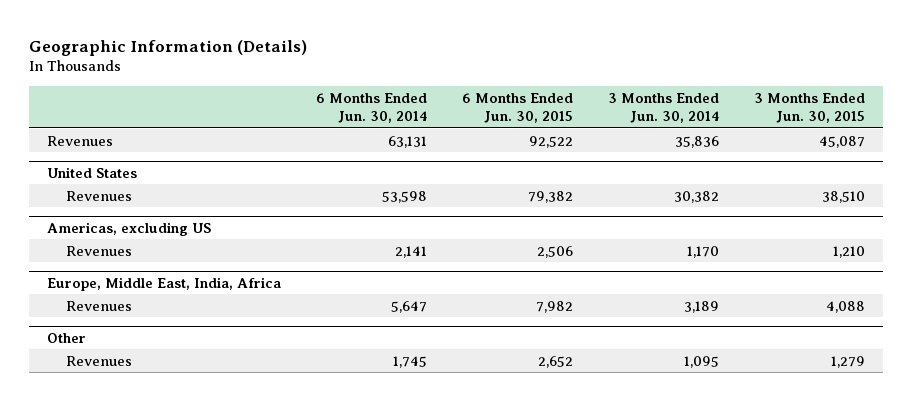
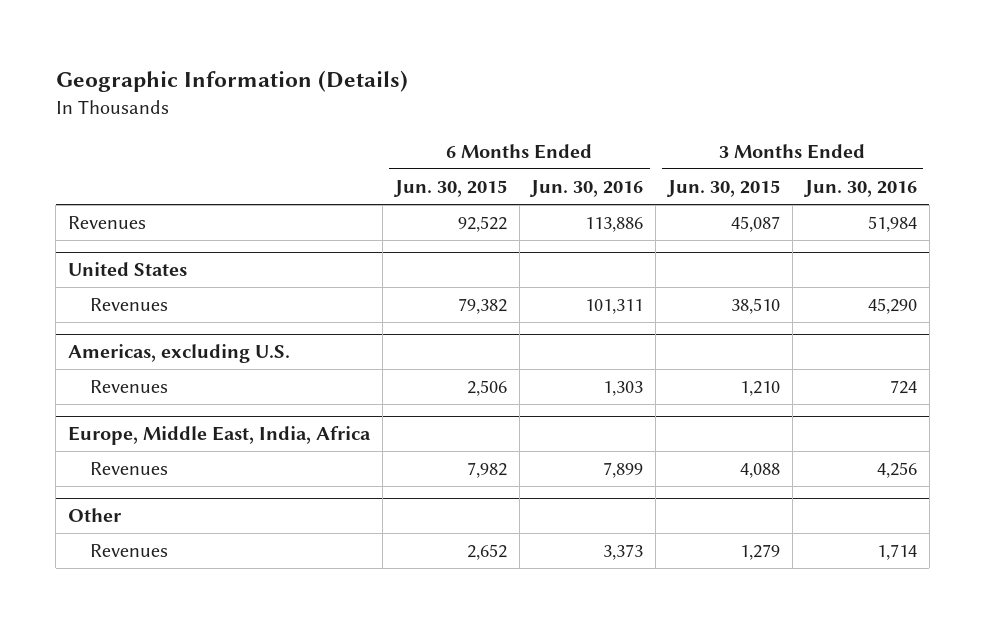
[315,92,427,124] 6 Months Ended Jun. 30, 2014 -> none
[608,92,720,124] 3 Months Ended Jun. 30, 2014 -> none
none -> [529,180,644,198] Jun. 30, 2016
none -> [802,180,917,198] Jun. 30, 2016
[46,221,211,236] Americas, excluding US -> [67,344,290,364] Americas, excluding U.S.

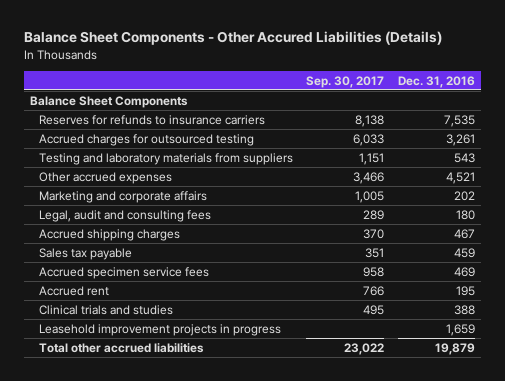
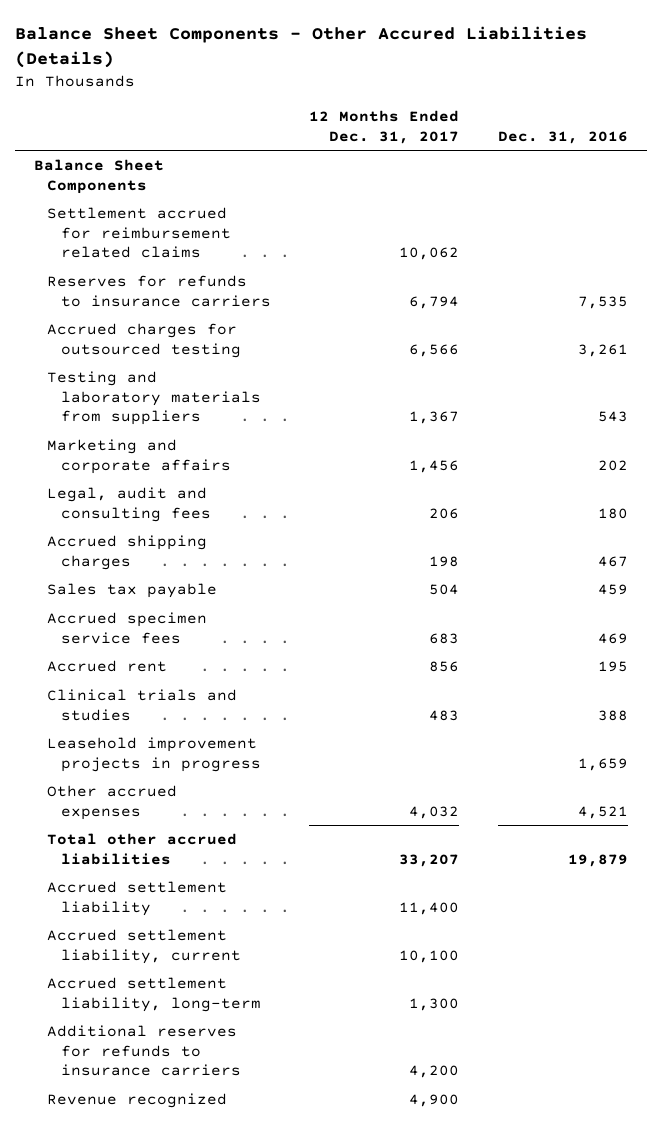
[306,75,385,88] Sep. 30, 2017 -> none
none -> [309,110,460,144] 12 Months Ended Dec. 31, 2017
none -> [47,207,231,259] Settlement accrued for reimbursement related claims
[38,171,172,184] Other accrued expenses -> [47,785,178,820] Other accrued expenses
none -> [47,881,228,916] Accrued settlement liability
none -> [47,929,241,964] Accrued settlement liability, current
none -> [47,977,261,1012] Accrued settlement liability, long-term
none -> [47,1025,241,1077] Additional reserves for refunds to insurance carriers
none -> [47,1093,228,1109] Revenue recognized

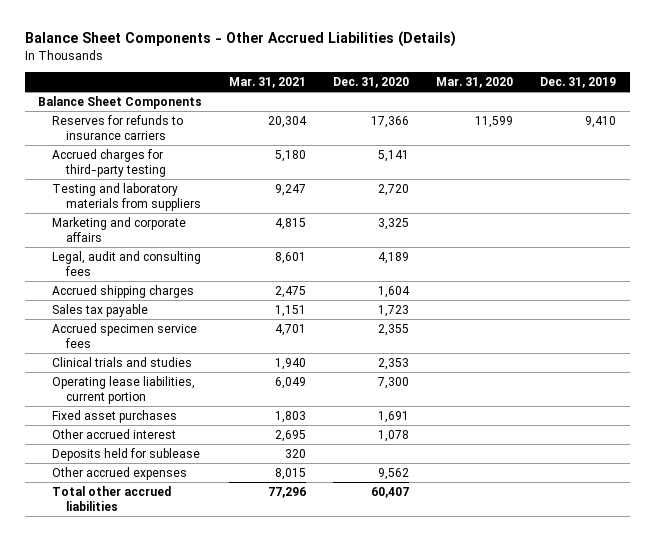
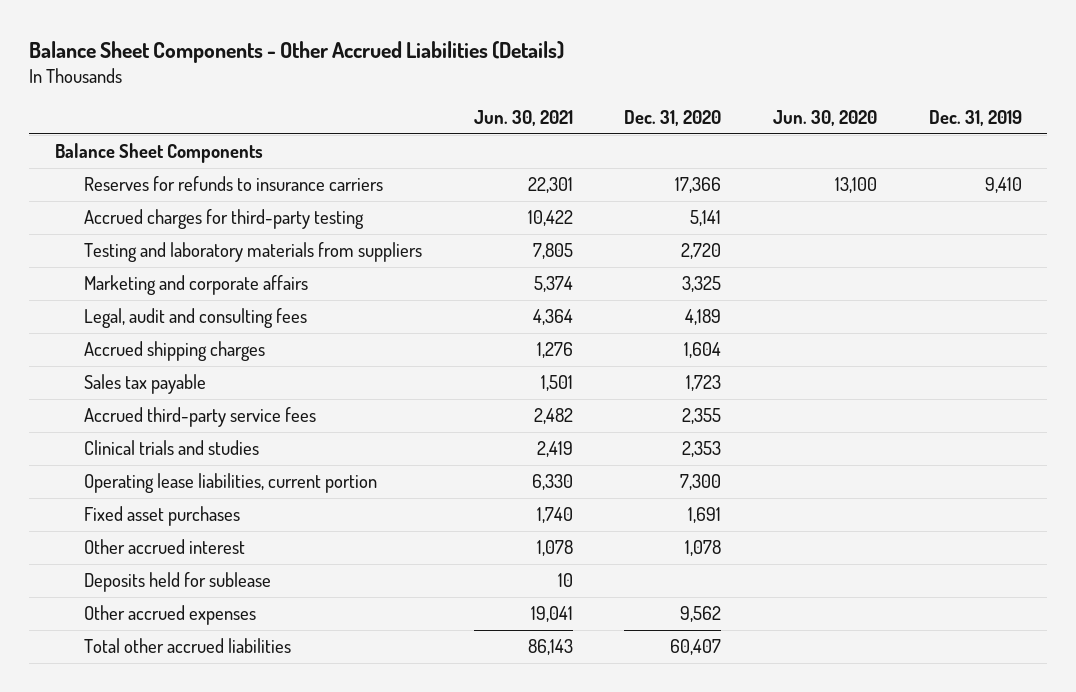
[229,77,307,89] Mar. 31, 2021 -> none
[436,77,514,89] Mar. 31, 2020 -> none
none -> [473,110,573,127] Jun. 30, 2021
none -> [772,110,877,127] Jun. 30, 2020
[52,322,198,348] Accrued specimen service fees -> [83,407,316,428] Accrued third-party service fees

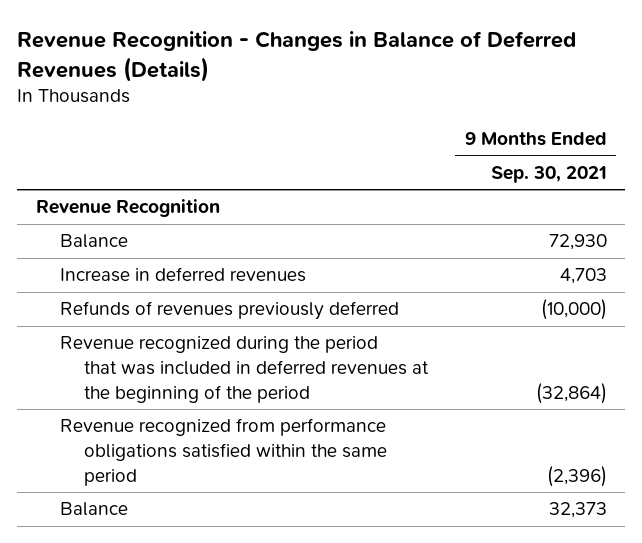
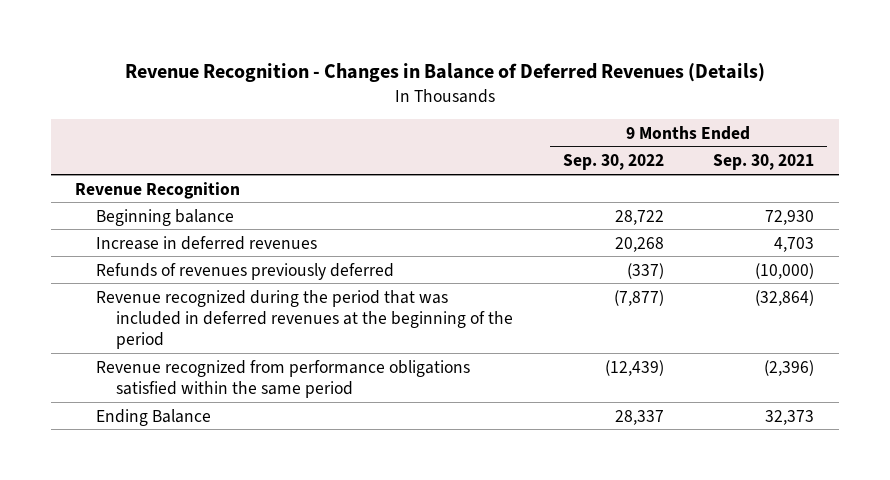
none -> [562,154,664,171] Sep. 30, 2022
[59,234,128,249] Balance -> [95,208,234,226] Beginning balance
[59,502,128,517] Balance -> [95,408,211,426] Ending Balance

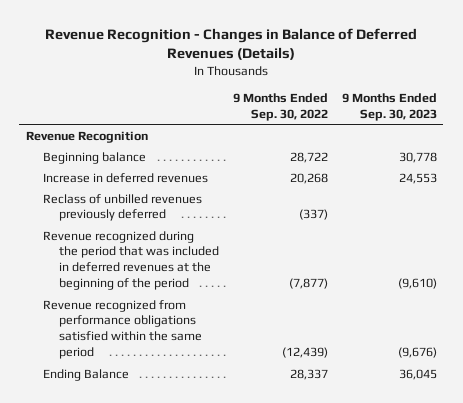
[713,154,815,171] Sep. 30, 2021 -> none
none -> [341,92,437,121] 9 Months Ended Sep. 30, 2023
[95,262,394,280] Refunds of revenues previously deferred -> [42,193,202,222] Reclass of unbilled revenues previously deferred

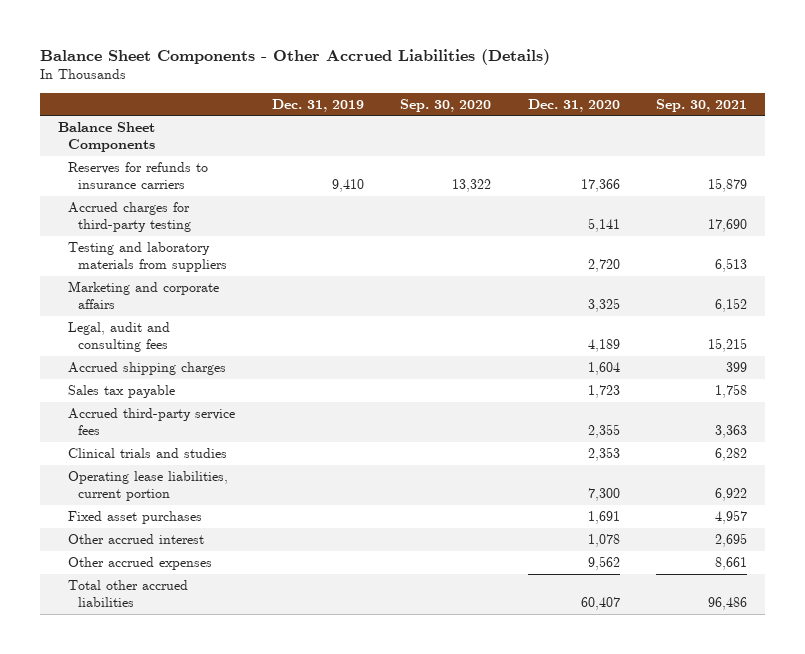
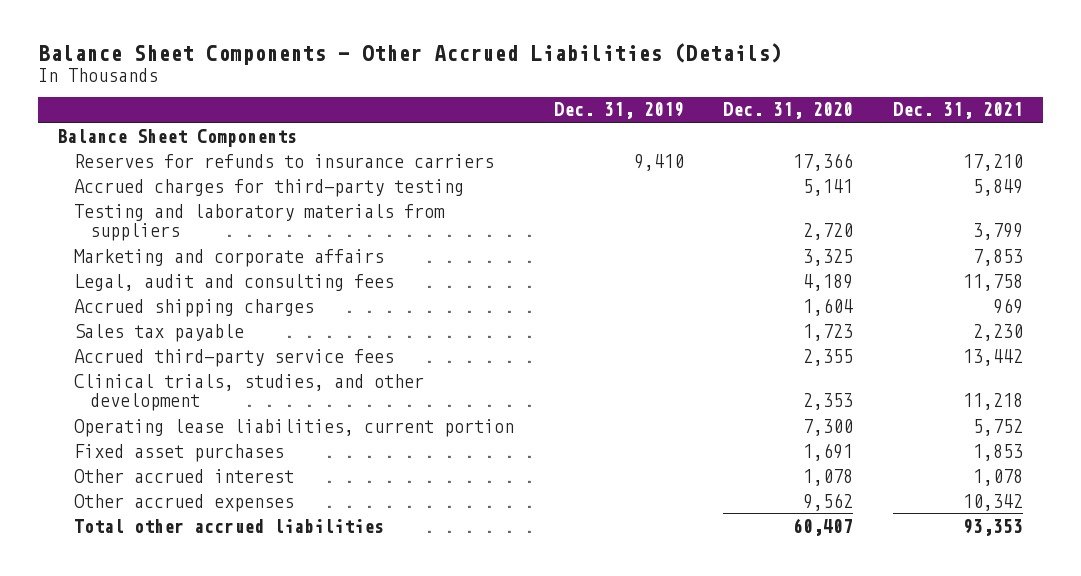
[400,98,492,112] Sep. 30, 2020 -> none
[655,98,747,112] Sep. 30, 2021 -> none
none -> [893,102,1024,120] Dec. 31, 2021
[68,447,228,458] Clinical trials and studies -> [73,373,424,411] Clinical trials, studies, and other development

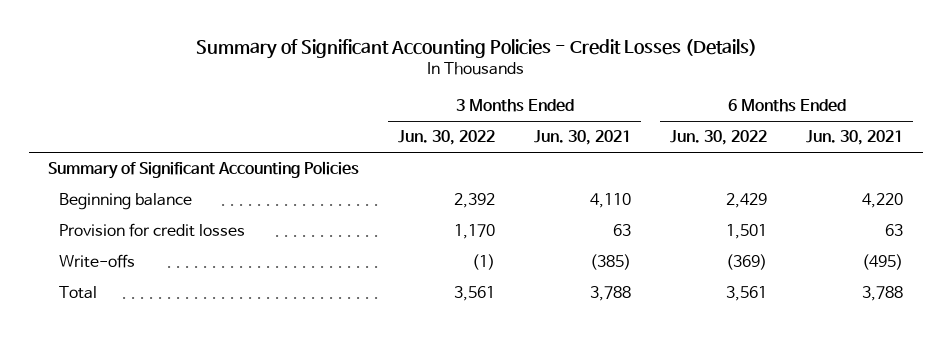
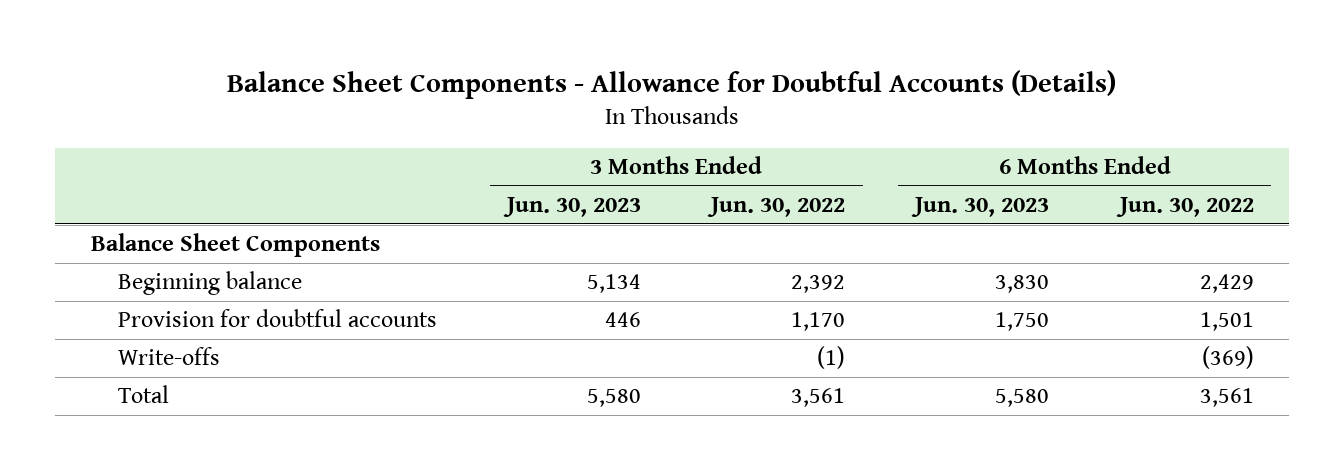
[195,39,757,60] Summary of Significant Accounting Policies - Credit Losses (Details) -> [227,70,1117,100] Balance Sheet Components - Allowance for Doubtful Accounts (Details)
[534,130,632,146] Jun. 30, 2021 -> none
[806,130,904,146] Jun. 30, 2021 -> none
none -> [503,197,642,218] Jun. 30, 2023
none -> [911,197,1050,218] Jun. 30, 2023
[48,161,360,180] Summary of Significant Accounting Policies -> none
none -> [90,233,380,258] Balance Sheet Components
[59,223,246,238] Provision for credit losses -> [118,309,438,328] Provision for doubtful accounts

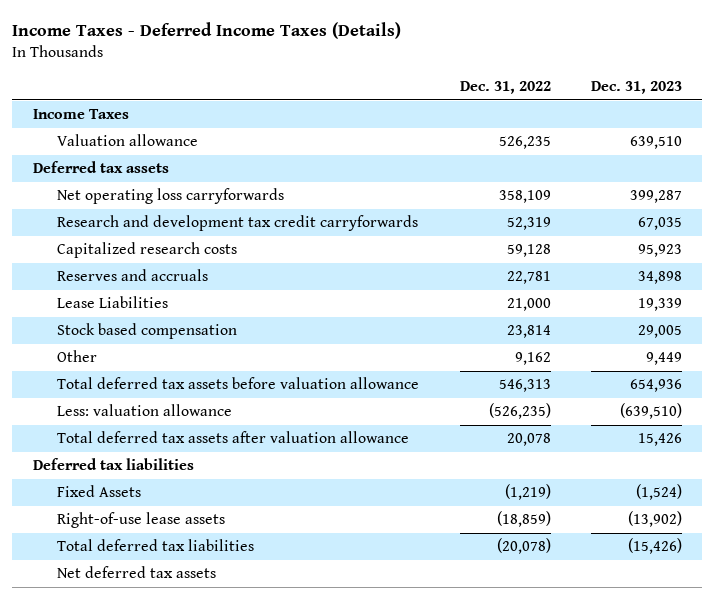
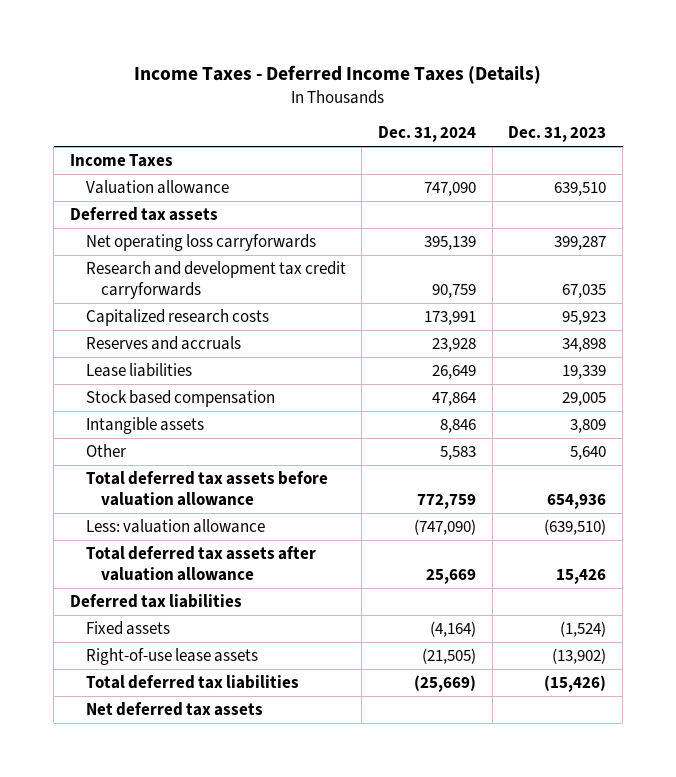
[459,81,551,95] Dec. 31, 2022 -> none
none -> [378,126,477,143] Dec. 31, 2024
[57,296,169,309] Lease Liabilities -> [85,362,192,377] Lease liabilities
none -> [85,416,204,434] Intangible assets
[645,352,682,366] 9,449 -> [570,445,607,460] 5,640
[57,485,142,498] Fixed Assets -> [85,620,170,635] Fixed assets

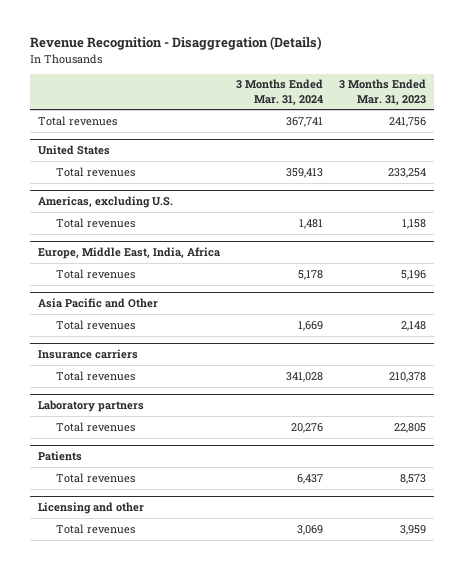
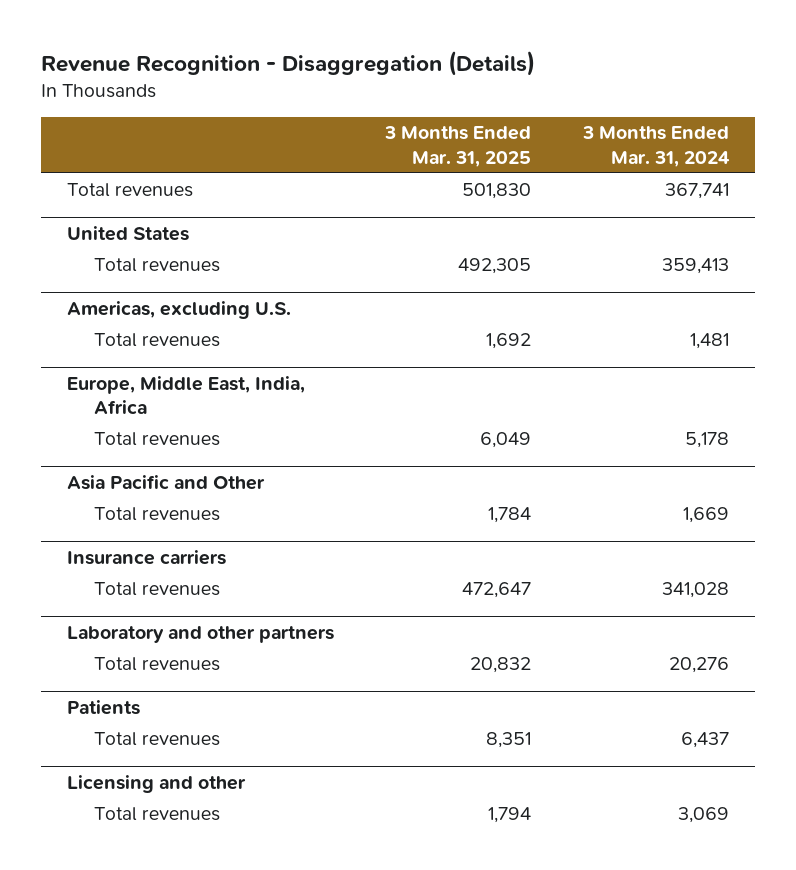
[339,79,427,105] 3 Months Ended Mar. 31, 2023 -> none
none -> [384,126,532,167] 3 Months Ended Mar. 31, 2025
[38,399,145,412] Laboratory partners -> [66,625,334,643] Laboratory and other partners

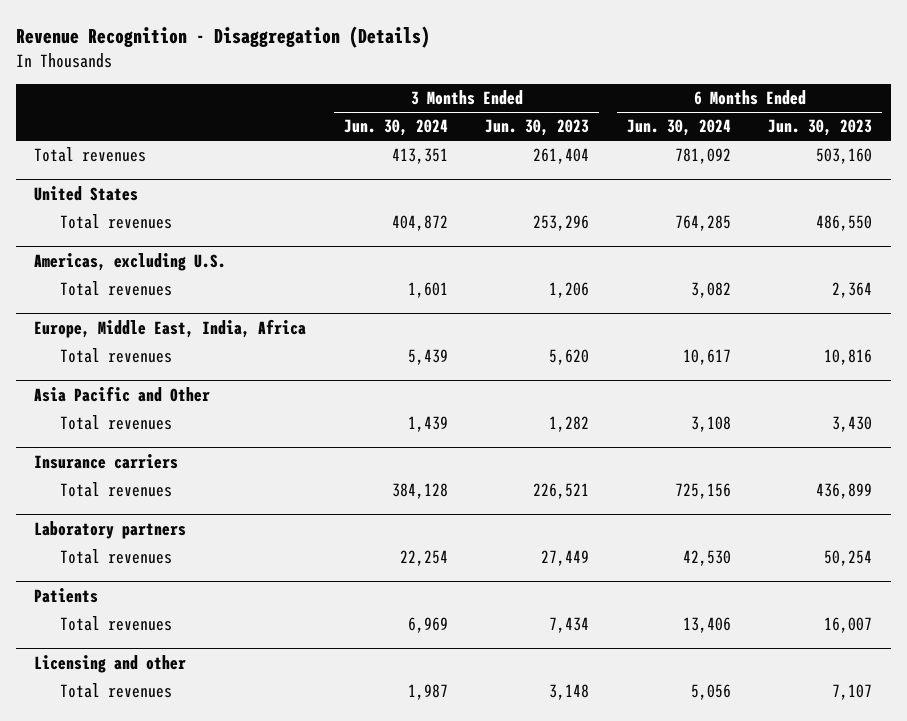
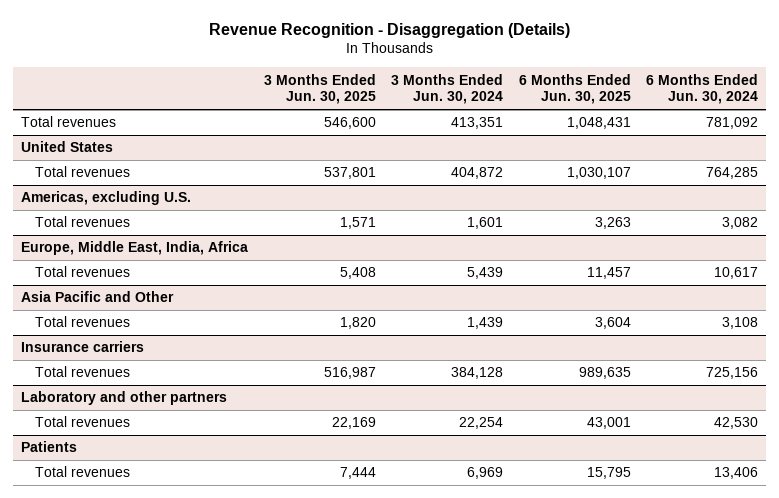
[485,119,590,137] Jun. 30, 2023 -> none
[768,119,873,137] Jun. 30, 2023 -> none
none -> [263,73,376,105] 3 Months Ended Jun. 30, 2025
none -> [518,73,631,105] 6 Months Ended Jun. 30, 2025
[34,521,187,540] Laboratory partners -> [21,391,228,406] Laboratory and other partners
[34,655,187,674] Licensing and other -> none
[60,683,173,699] Total revenues -> none

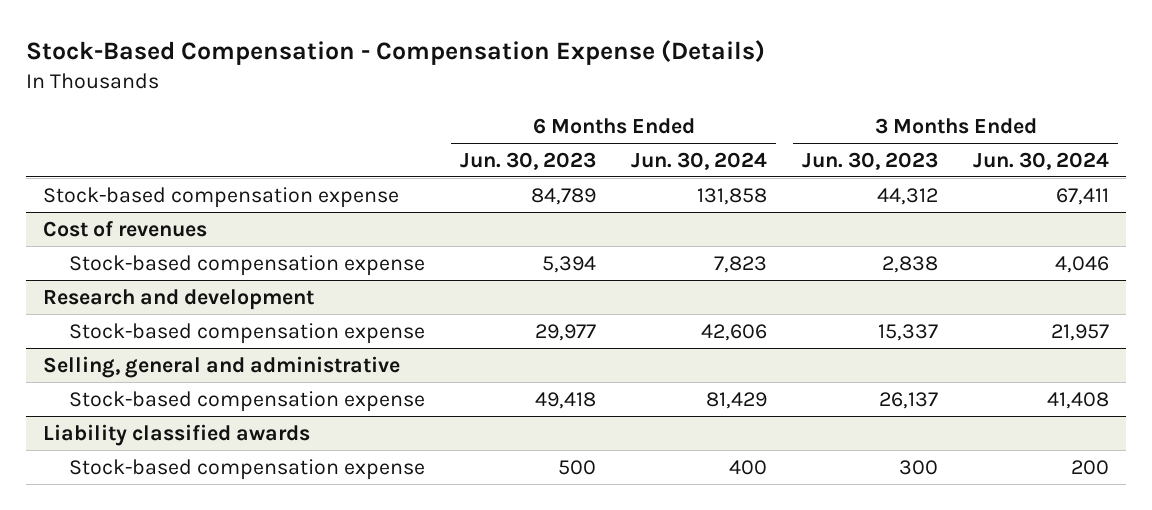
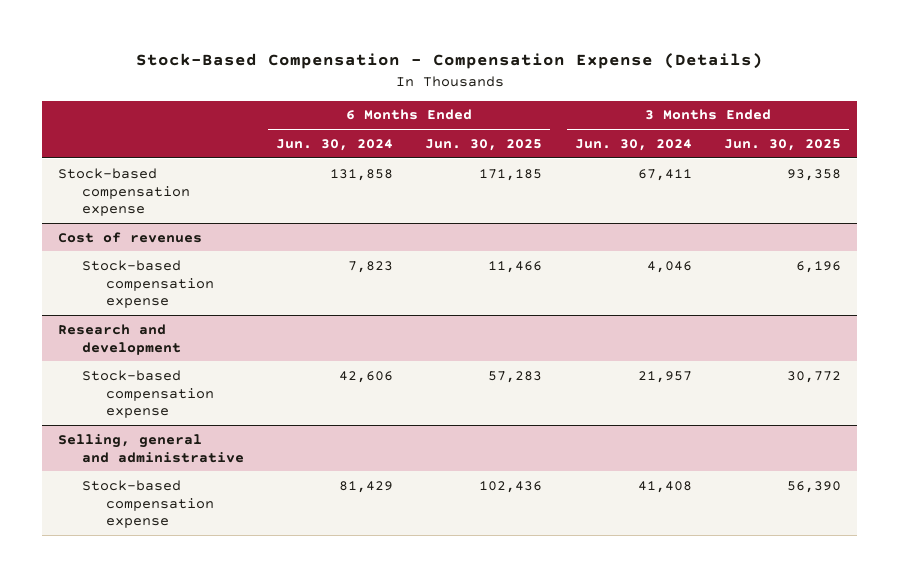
[460,151,597,170] Jun. 30, 2023 -> none
[802,151,939,170] Jun. 30, 2023 -> none
none -> [425,138,543,151] Jun. 30, 2025
none -> [723,138,841,151] Jun. 30, 2025
[43,423,311,446] Liability classified awards -> none
[69,458,426,480] Stock-based compensation expense -> none

